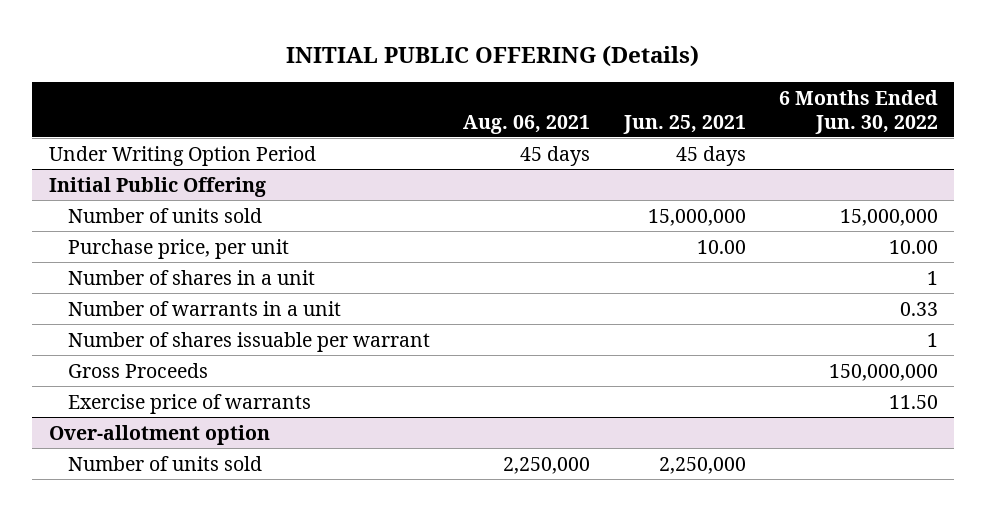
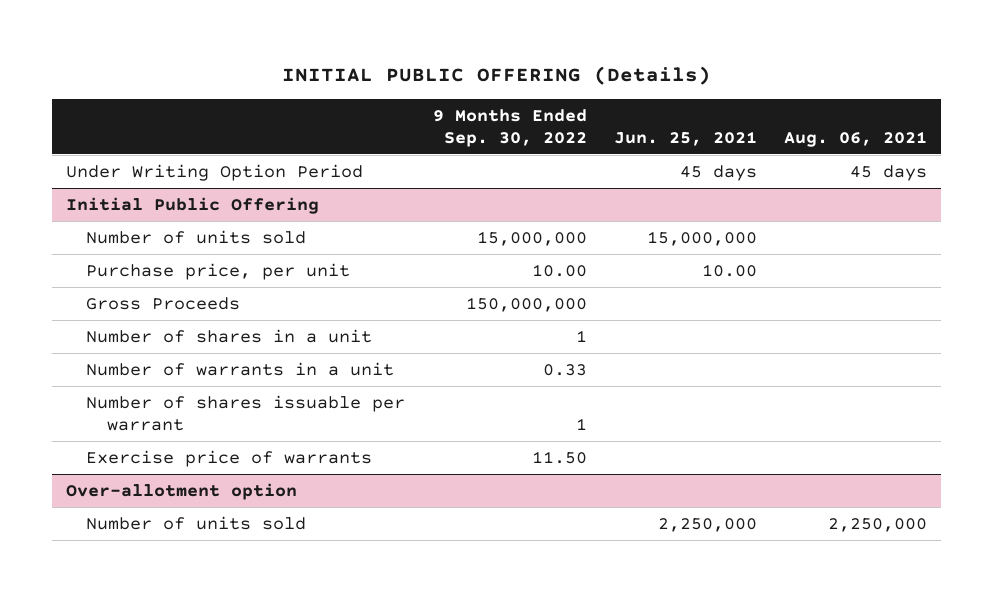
[778,89,938,134] 6 Months Ended Jun. 30, 2022 -> none
none -> [432,109,587,147] 9 Months Ended Sep. 30, 2022
[68,362,209,378] Gross Proceeds -> [86,296,241,310] Gross Proceeds

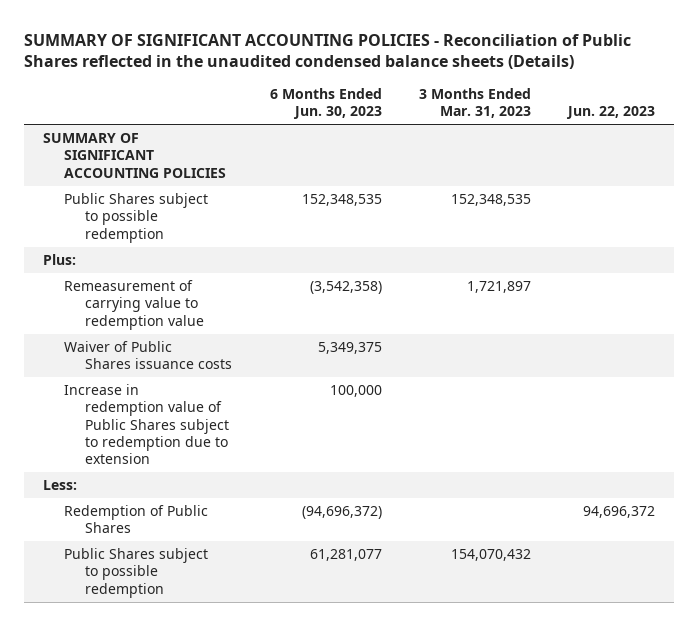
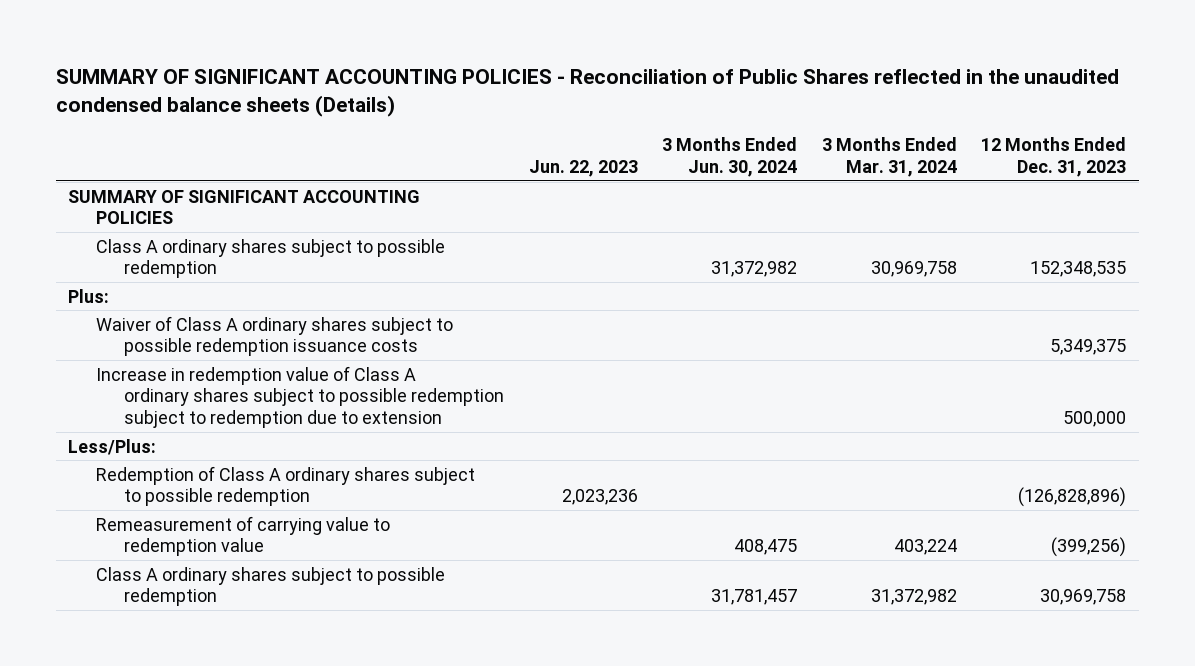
[269,87,382,119] 6 Months Ended Jun. 30, 2023 -> none
[419,87,532,118] 3 Months Ended Mar. 31, 2023 -> none
none -> [662,137,798,178] 3 Months Ended Jun. 30, 2024
none -> [821,137,957,178] 3 Months Ended Mar. 31, 2024
none -> [981,137,1127,178] 12 Months Ended Dec. 31, 2023
[64,192,209,243] Public Shares subject to possible redemption -> [96,238,446,279] Class A ordinary shares subject to possible redemption
none -> [96,315,454,357] Waiver of Class A ordinary shares subject to possible redemption issuance costs
none -> [96,365,505,429] Increase in redemption value of Class A ordinary shares subject to possible redemption subject to redemption due to extension
none -> [68,438,157,455] Less/Plus:
none -> [96,465,476,507] Redemption of Class A ordinary shares subject to possible redemption
[64,340,233,370] Waiver of Public Shares issuance costs -> none
[64,383,230,465] Increase in redemption value of Public Shares subject to redemption due to extension -> none
[42,479,77,490] Less: -> none
[64,504,209,534] Redemption of Public Shares -> none
[64,547,209,598] Public Shares subject to possible redemption -> [96,566,446,607] Class A ordinary shares subject to possible redemption

